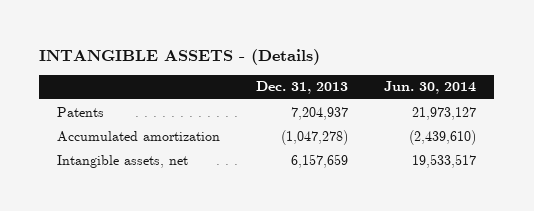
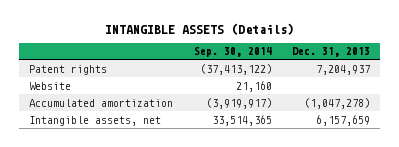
[39,48,321,65] INTANGIBLE ASSETS - (Details) -> [104,22,294,35] INTANGIBLE ASSETS (Details)
[384,81,477,95] Jun. 30, 2014 -> none
none -> [193,47,272,58] Sep. 30, 2014
[57,106,105,117] Patents -> [29,64,108,75] Patent rights
none -> [29,81,72,90] Website

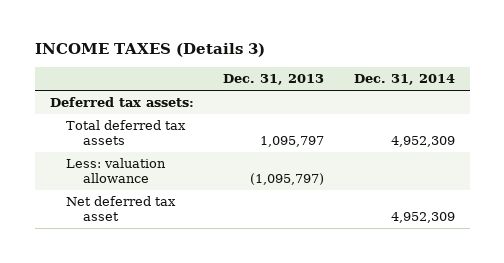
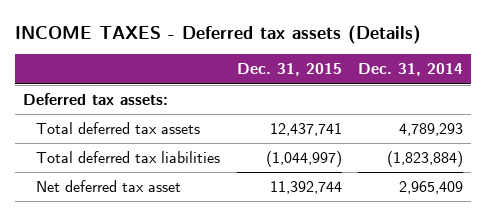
[34,43,265,58] INCOME TAXES (Details 3) -> [14,24,421,44] INCOME TAXES - Deferred tax assets (Details)
[223,74,325,86] Dec. 31, 2013 -> none
none -> [236,63,342,77] Dec. 31, 2015
[66,158,167,184] Less: valuation allowance -> none
[390,136,455,148] 4,952,309 -> [398,123,463,137] 4,789,293
none -> [36,151,221,164] Total deferred tax liabilities
[390,212,455,224] 4,952,309 -> [398,181,463,195] 2,965,409

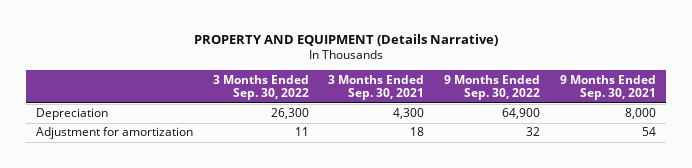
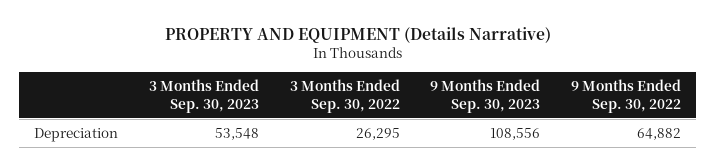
[328,74,425,101] 3 Months Ended Sep. 30, 2021 -> none
[559,74,656,101] 9 Months Ended Sep. 30, 2021 -> none
none -> [148,78,259,113] 3 Months Ended Sep. 30, 2023
none -> [430,78,541,113] 9 Months Ended Sep. 30, 2023
[35,127,193,140] Adjustment for amortization -> none
[270,108,309,120] 26,300 -> [355,127,400,140] 26,295
[502,108,541,120] 64,900 -> [637,127,682,140] 64,882

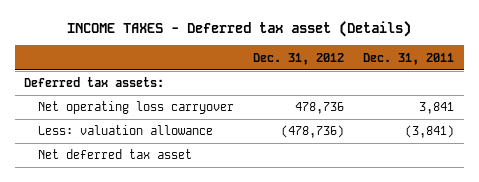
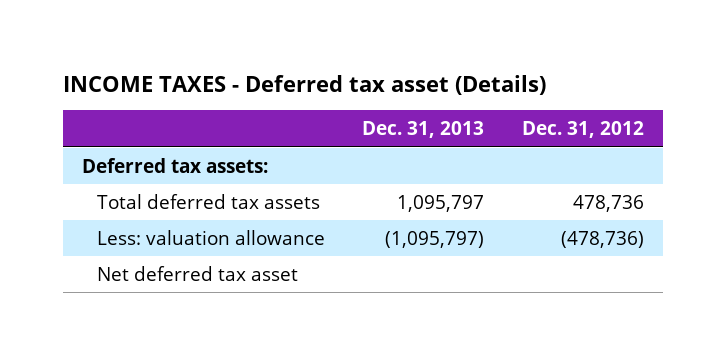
[363,52,455,65] Dec. 31, 2011 -> none
none -> [362,121,485,139] Dec. 31, 2013
[38,101,235,115] Net operating loss carryover -> [96,193,320,209] Total deferred tax assets

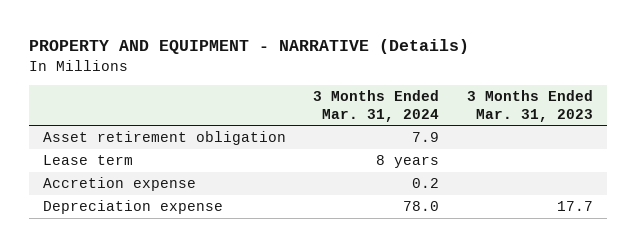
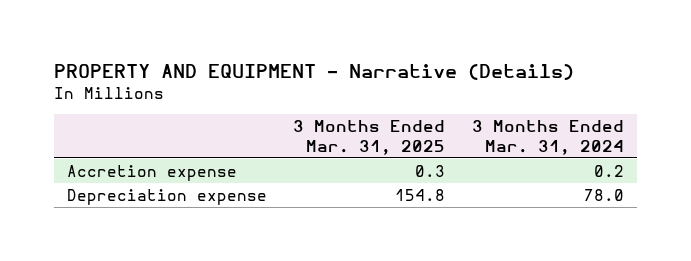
[29,39,470,55] PROPERTY AND EQUIPMENT - NARRATIVE (Details) -> [53,63,574,80] PROPERTY AND EQUIPMENT - Narrative (Details)
[466,90,593,122] 3 Months Ended Mar. 31, 2023 -> none
none -> [293,120,446,155] 3 Months Ended Mar. 31, 2025
[42,131,286,146] Asset retirement obligation -> none
[42,155,133,166] Lease term -> none

